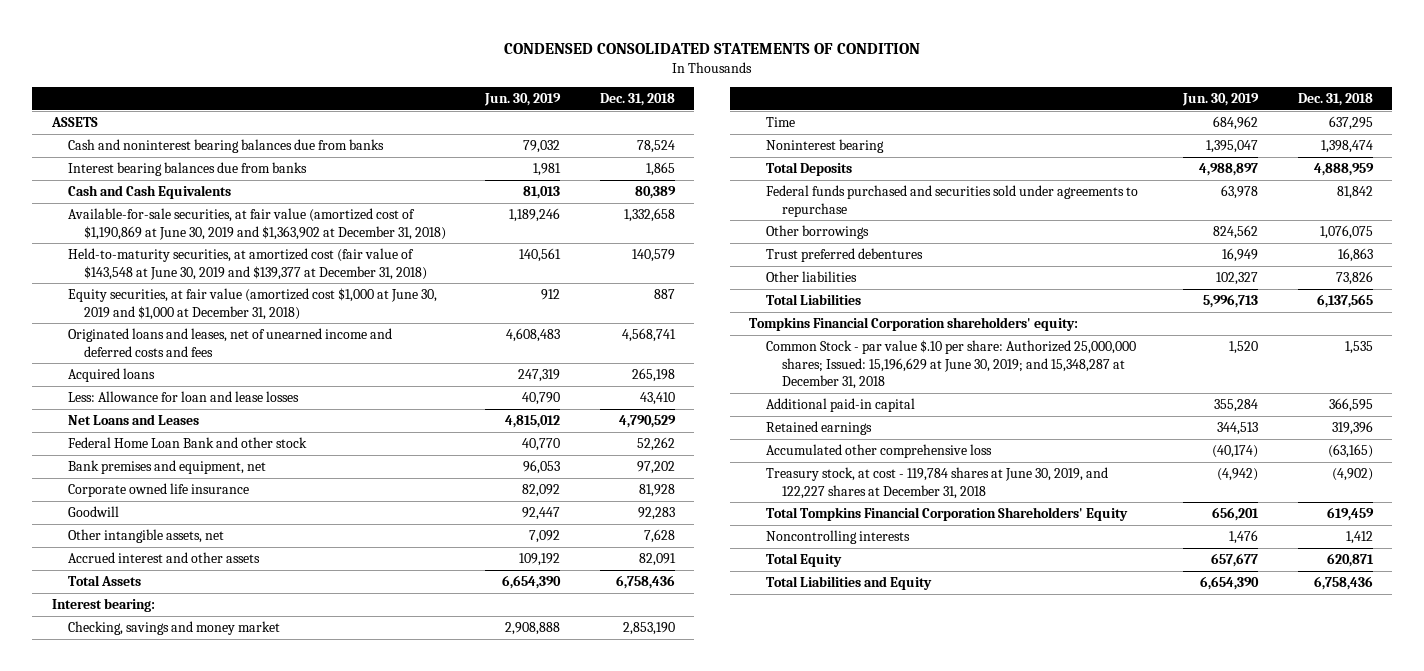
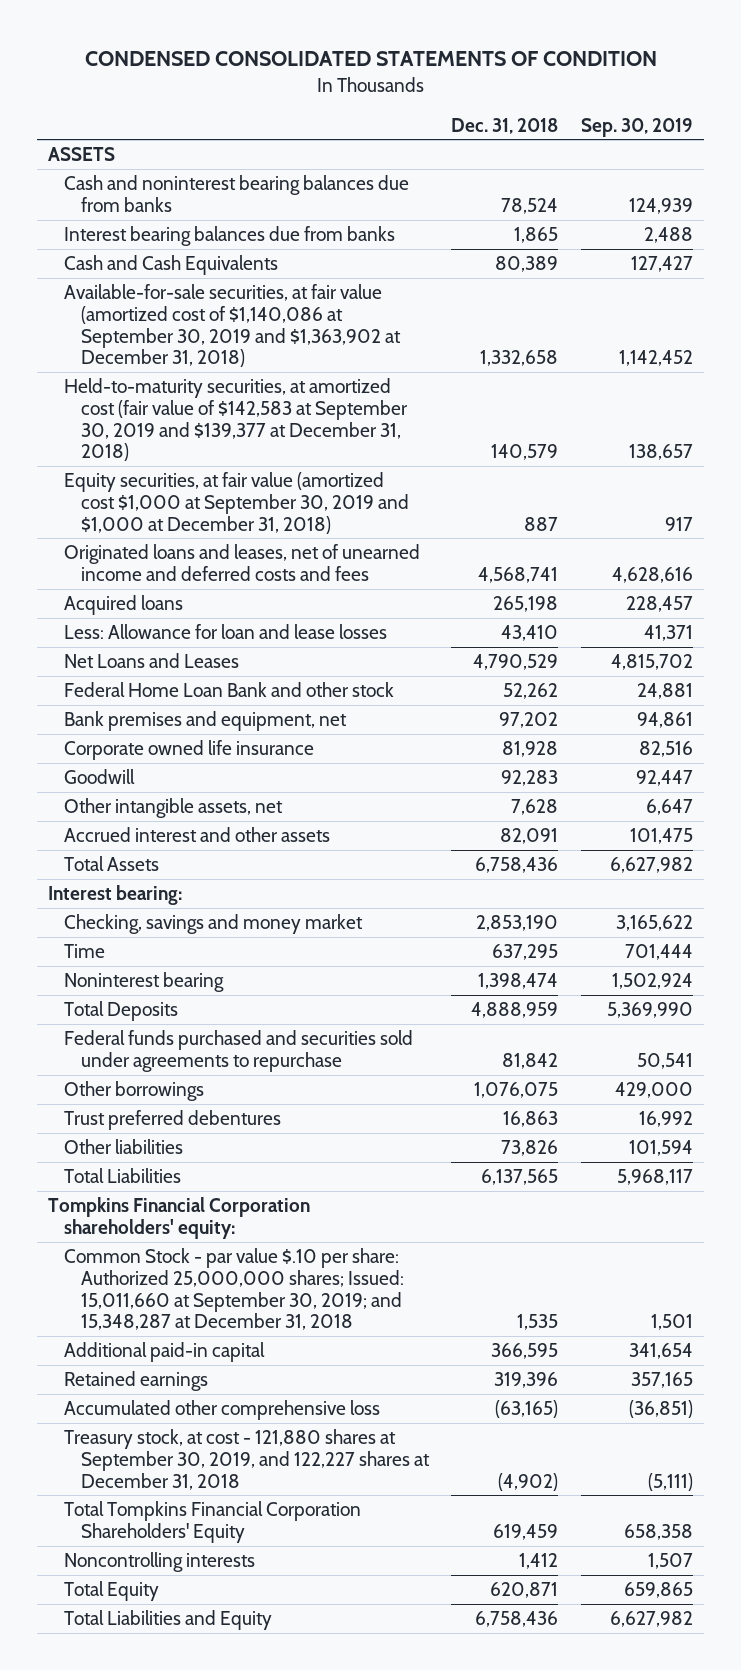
[484,93,562,107] Jun. 30, 2019 -> none
none -> [580,117,693,137] Sep. 30, 2019
[67,208,447,240] Available-for-sale securities, at fair value (amortized cost of $1,190,869 at June 30, 2019 and $1,363,902 at December 31, 2018) -> [64,284,401,368] Available-for-sale securities, at fair value (amortized cost of $1,140,086 at September 30, 2019 and $1,363,902 at December 31, 2018)
[67,248,428,280] Held-to-maturity securities, at amortized cost (fair value of $143,548 at June 30, 2019 and $139,377 at December 31, 2018) -> [64,378,408,462] Held-to-maturity securities, at amortized cost (fair value of $142,583 at September 30, 2019 and $139,377 at December 31, 2018)
[67,288,437,320] Equity securities, at fair value (amortized cost $1,000 at June 30, 2019 and $1,000 at December 31, 2018) -> [64,472,409,534] Equity securities, at fair value (amortized cost $1,000 at September 30, 2019 and $1,000 at December 31, 2018)
[765,340,1136,390] Common Stock - par value $.10 per share: Authorized 25,000,000 shares; Issued: 15,196,629 at June 30, 2019; and 15,348,287 at December 31, 2018 -> [64,1248,404,1331] Common Stock - par value $.10 per share: Authorized 25,000,000 shares; Issued: 15,011,660 at September 30, 2019; and 15,348,287 at December 31, 2018
[765,467,1108,499] Treasury stock, at cost - 119,784 shares at June 30, 2019, and 122,227 shares at December 31, 2018 -> [64,1429,430,1490] Treasury stock, at cost - 121,880 shares at September 30, 2019, and 122,227 shares at December 31, 2018

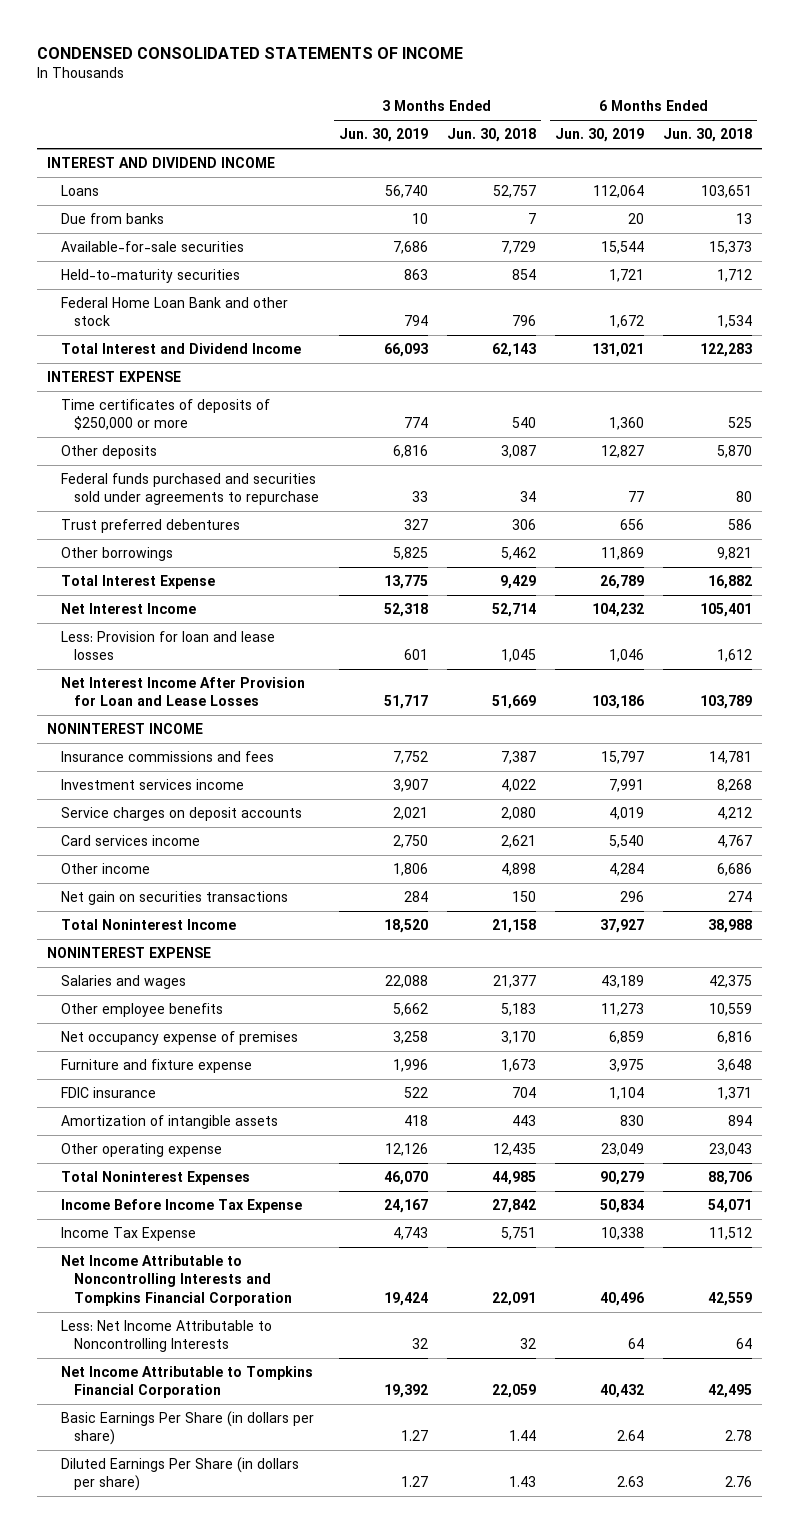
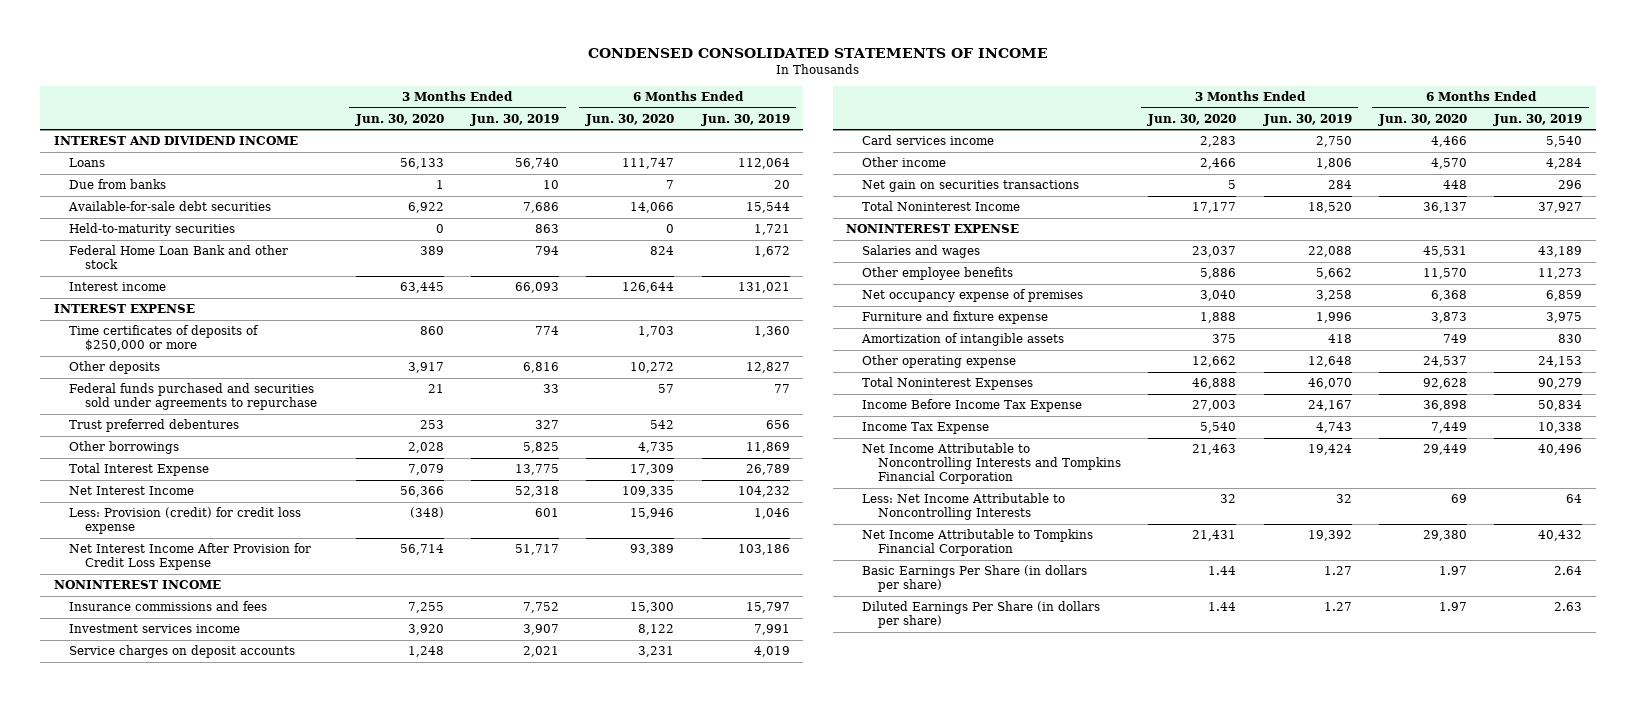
[446,128,536,143] Jun. 30, 2018 -> none
[663,128,753,143] Jun. 30, 2018 -> none
none -> [354,113,444,126] Jun. 30, 2020
none -> [585,113,675,126] Jun. 30, 2020
[60,241,244,253] Available-for-sale securities -> [68,201,272,212] Available-for-sale debt securities
[60,343,301,355] Total Interest and Dividend Income -> [69,282,167,292] Interest income
[60,631,275,661] Less: Provision for loan and lease losses -> [69,507,302,535] Less: Provision (credit) for credit loss expense
[60,677,305,707] Net Interest Income After Provision for Loan and Lease Losses -> [69,543,312,571] Net Interest Income After Provision for Credit Loss Expense
[60,1087,156,1099] FDIC insurance -> none
[384,1143,428,1157] 12,126 -> [1307,356,1352,368] 12,648
[601,1143,645,1157] 23,049 -> [1538,356,1583,368] 24,153

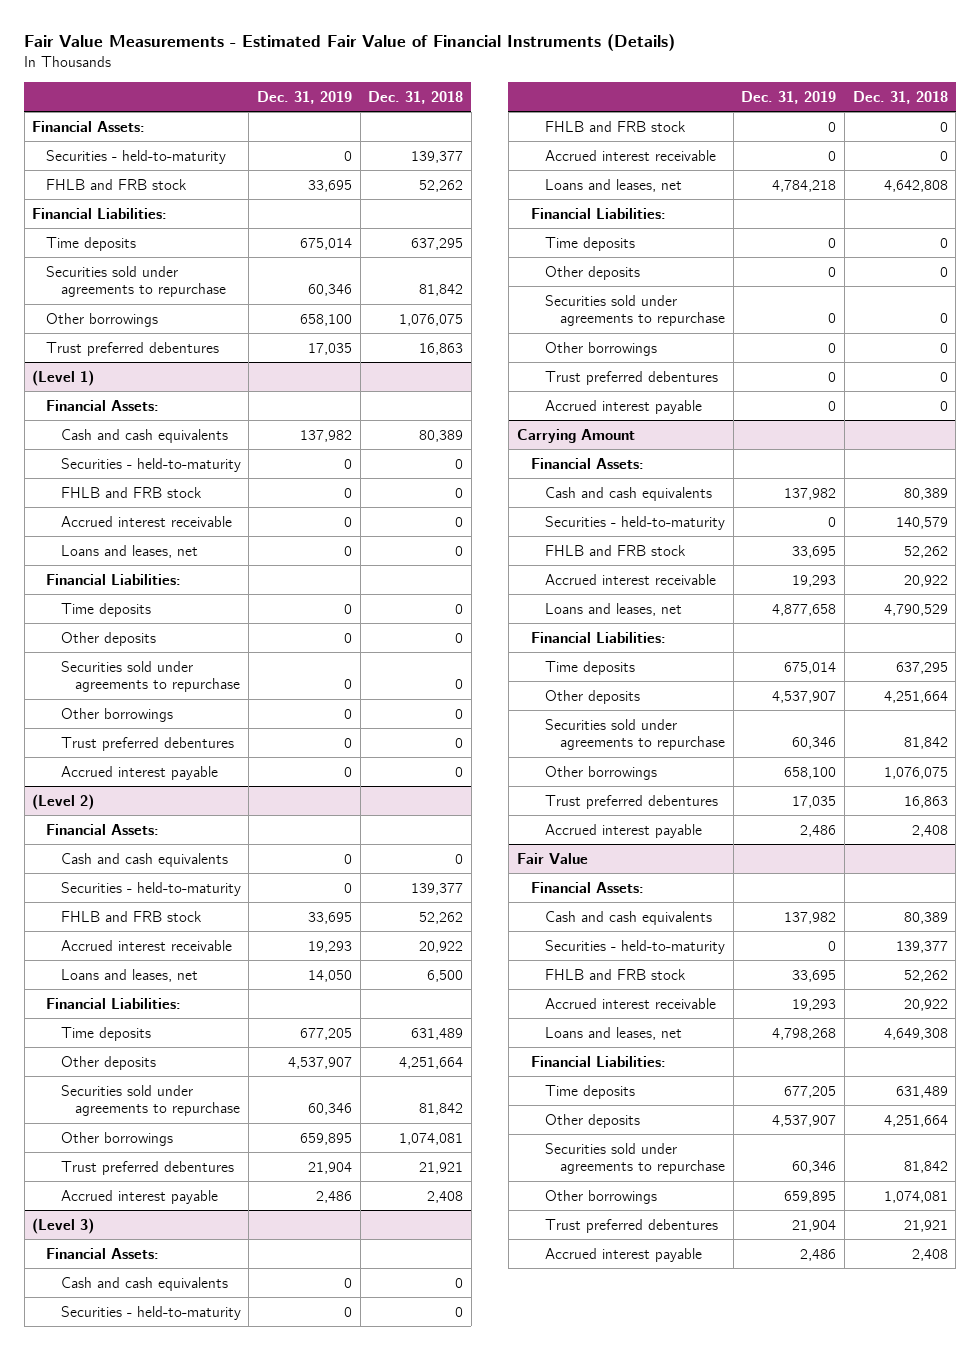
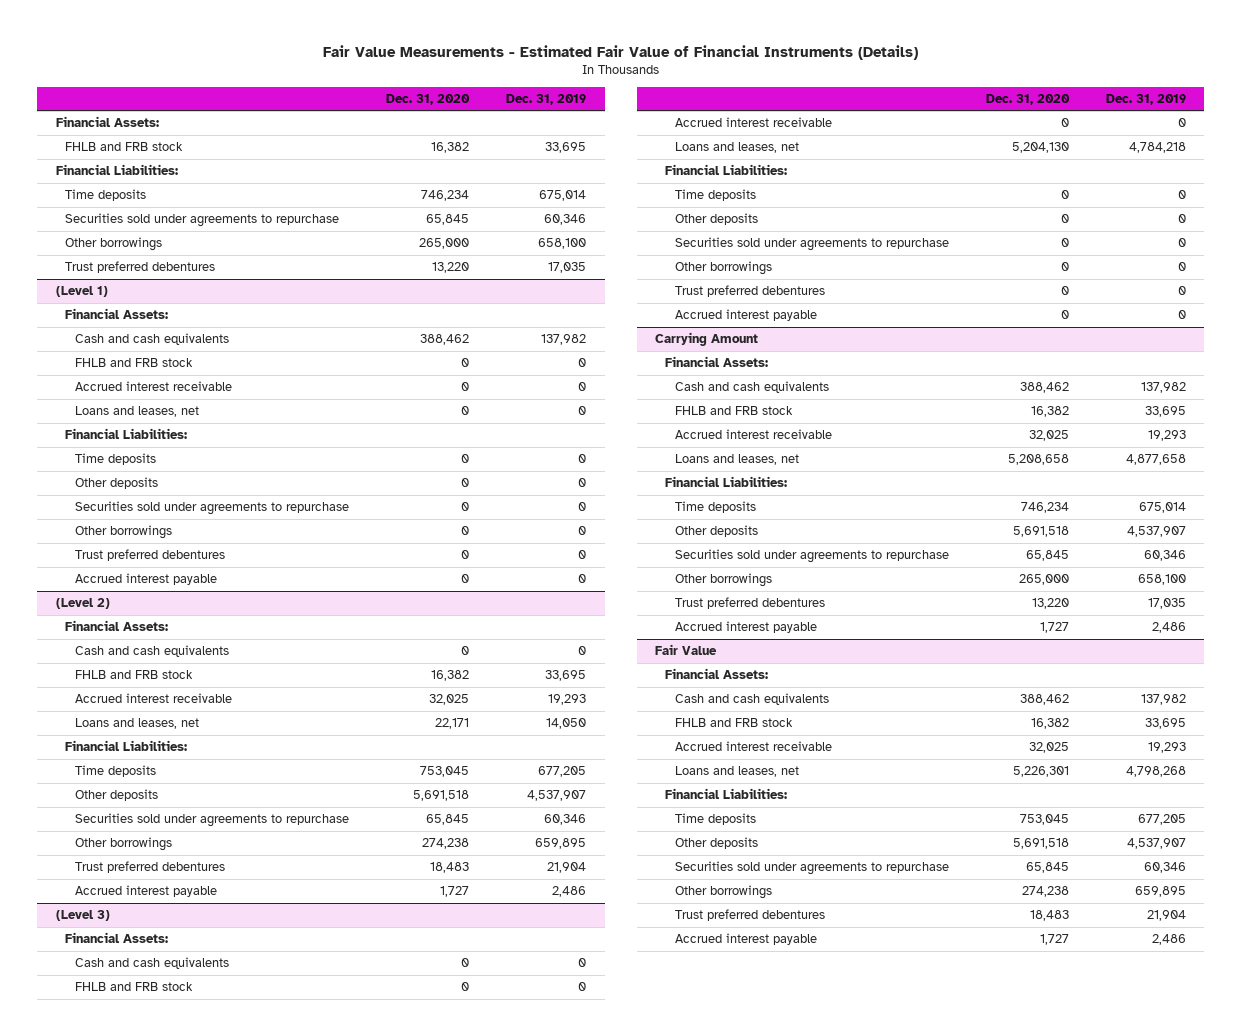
[368,90,464,104] Dec. 31, 2018 -> none
none -> [386,93,471,105] Dec. 31, 2020
[46,149,227,164] Securities - held-to-maturity -> none
[60,457,241,472] Securities - held-to-maturity -> none
[60,881,241,896] Securities - held-to-maturity -> none
[60,1305,241,1320] Securities - held-to-maturity -> none
[545,515,726,530] Securities - held-to-maturity -> none
[545,939,726,954] Securities - held-to-maturity -> none

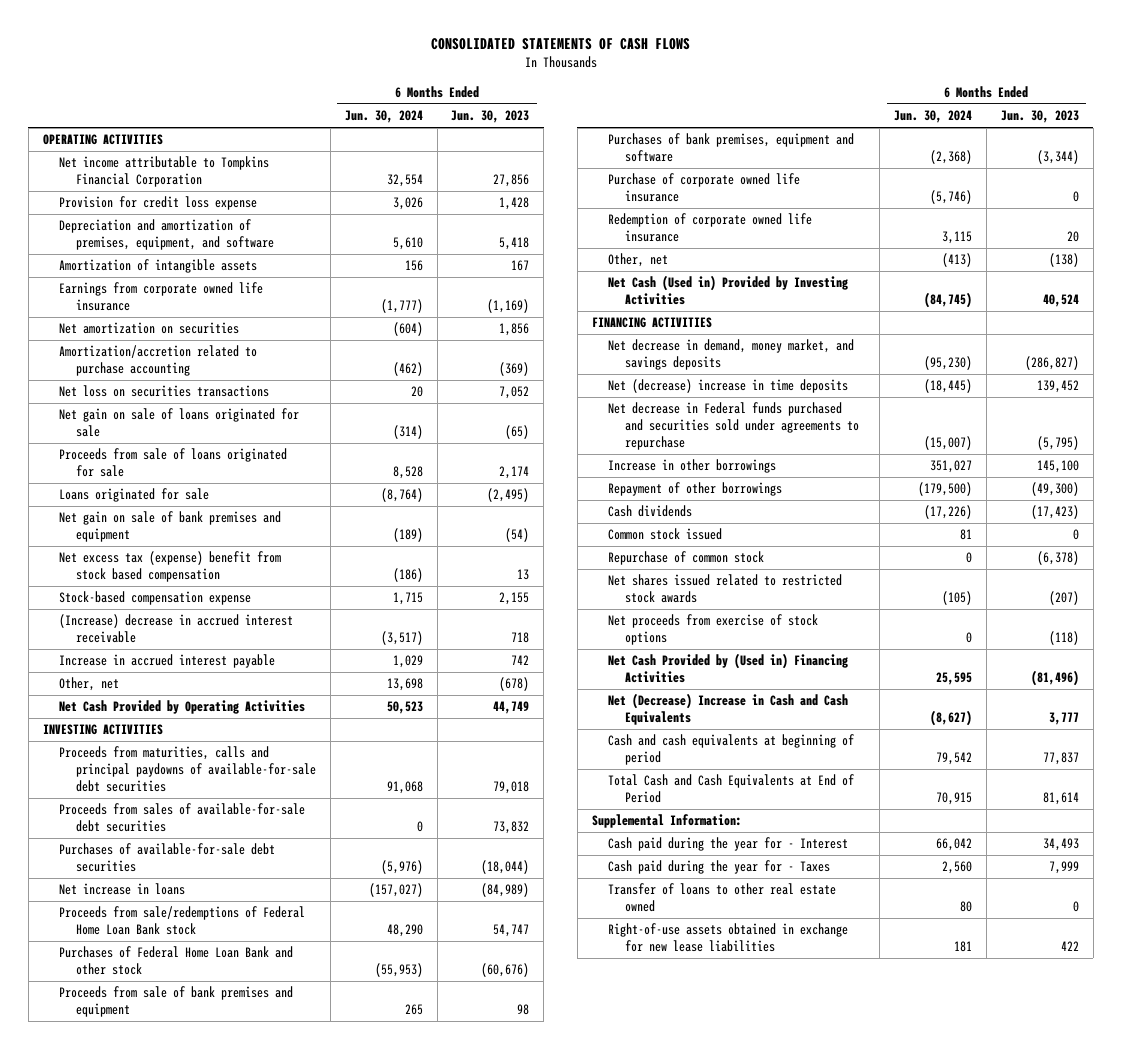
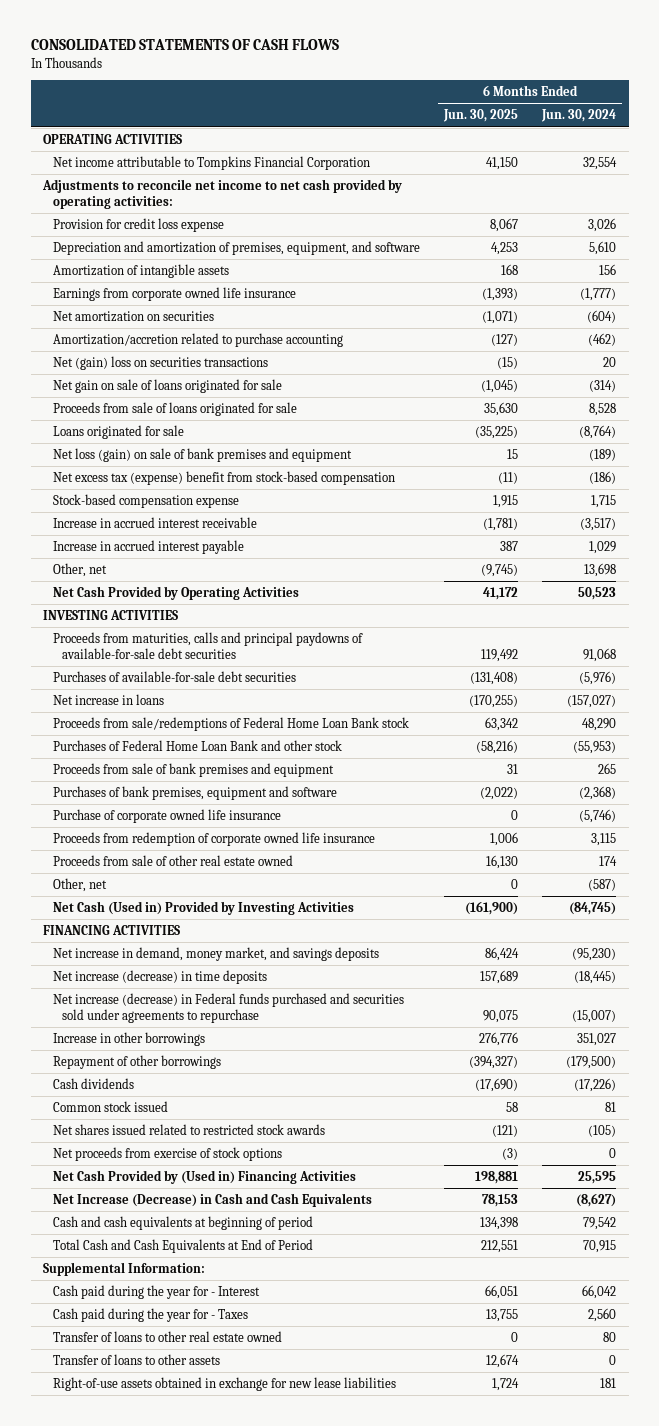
[451,110,530,124] Jun. 30, 2023 -> none
none -> [442,109,518,123] Jun. 30, 2025
none -> [41,178,402,209] Adjustments to reconcile net income to net cash provided by operating activities:
[59,385,270,398] Net loss on securities transactions -> [52,355,268,370] Net (gain) loss on securities transactions
[59,511,282,543] Net gain on sale of bank premises and equipment -> [52,447,352,462] Net loss (gain) on sale of bank premises and equipment
[59,551,282,583] Net excess tax (expense) benefit from stock based compensation -> [52,470,395,485] Net excess tax (expense) benefit from stock-based compensation
[59,614,294,644] (Increase) decrease in accrued interest receivable -> [52,516,257,528] Increase in accrued interest receivable
[59,803,306,833] Proceeds from sales of available-for-sale debt securities -> none
[608,213,813,243] Redemption of corporate owned life insurance -> [52,831,375,846] Proceeds from redemption of corporate owned life insurance
none -> [52,854,293,866] Proceeds from sale of other real estate owned
[941,253,972,268] (413) -> [588,878,617,891] (587)
[608,339,855,371] Net decrease in demand, money market, and savings deposits -> [52,946,379,961] Net increase in demand, money market, and savings deposits
[608,379,849,394] Net (decrease) increase in time deposits -> [52,969,267,984] Net increase (decrease) in time deposits
[608,402,859,450] Net decrease in Federal funds purchased and securities sold under agreements to repurchase -> [52,992,404,1023] Net increase (decrease) in Federal funds purchased and securities sold under agreements to repurchase
[608,551,765,566] Repurchase of common stock -> none
[608,693,849,726] Net (Decrease) Increase in Cash and Cash Equivalents -> [52,1192,372,1207] Net Increase (Decrease) in Cash and Cash Equivalents
none -> [52,1353,220,1365] Transfer of loans to other assets

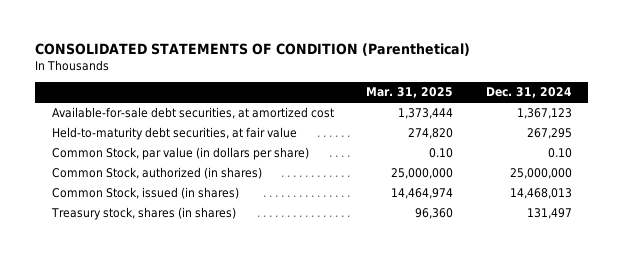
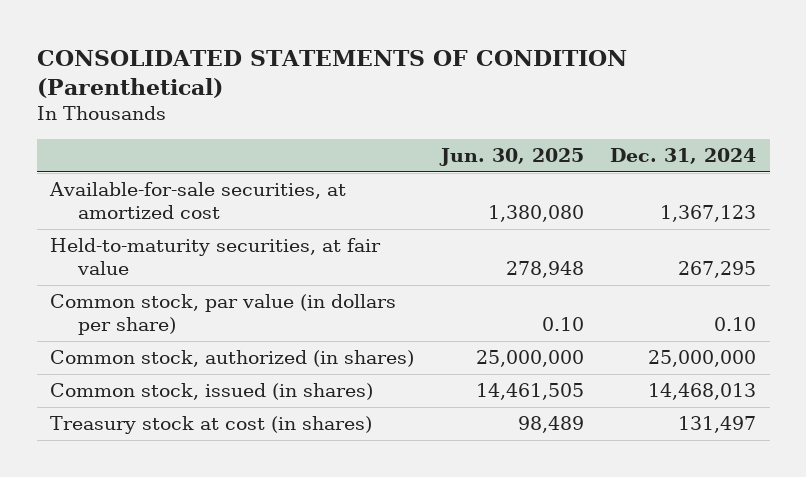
[366,87,454,99] Mar. 31, 2025 -> none
none -> [438,147,584,166] Jun. 30, 2025
[51,107,334,120] Available-for-sale debt securities, at amortized cost -> [49,182,347,220] Available-for-sale securities, at amortized cost
[51,127,297,141] Held-to-maturity debt securities, at fair value -> [50,238,382,276] Held-to-maturity securities, at fair value
[51,147,309,161] Common Stock, par value (in dollars per share) -> [50,294,397,336] Common stock, par value (in dollars per share)
[51,167,262,180] Common Stock, authorized (in shares) -> [50,350,415,368] Common stock, authorized (in shares)
[51,187,239,200] Common Stock, issued (in shares) -> [50,383,374,401] Common stock, issued (in shares)
[50,207,236,221] Treasury stock, shares (in shares) -> [50,416,373,435] Treasury stock at cost (in shares)

